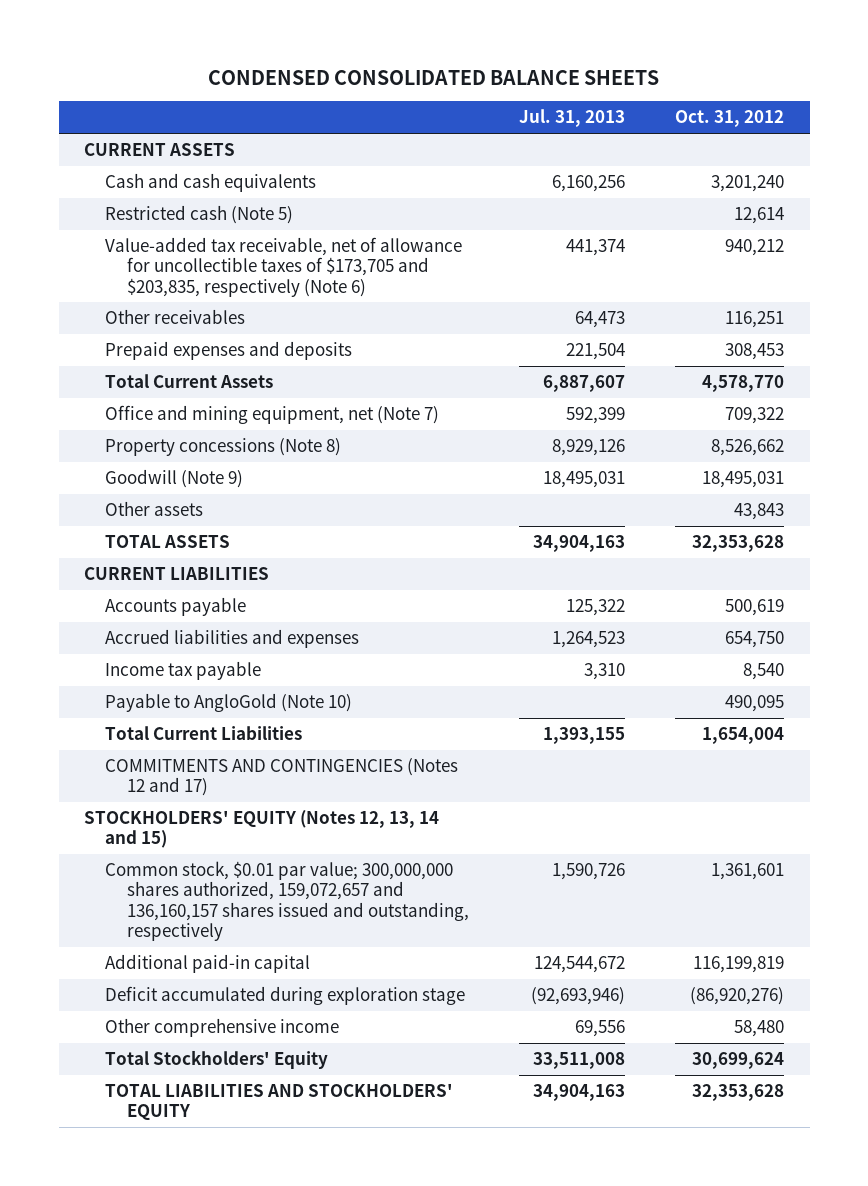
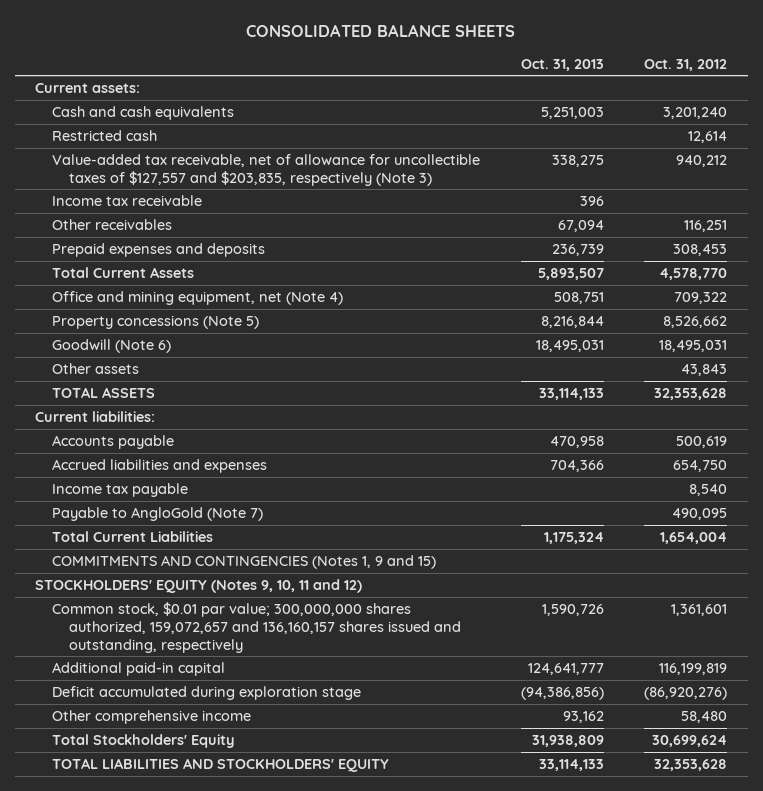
[208,69,660,85] CONDENSED CONSOLIDATED BALANCE SHEETS -> [246,24,516,38] CONSOLIDATED BALANCE SHEETS
[519,109,626,128] Jul. 31, 2013 -> none
none -> [520,58,604,71] Oct. 31, 2013
[83,142,235,156] CURRENT ASSETS -> [35,82,141,93] Current assets:
[105,204,294,224] Restricted cash (Note 5) -> [52,129,158,141] Restricted cash
[105,236,463,297] Value-added tax receivable, net of allowance for uncollectible taxes of $173,705 and $203,835, respectively (Note 6) -> [52,153,481,186] Value-added tax receivable, net of allowance for uncollectible taxes of $127,557 and $203,835, respectively (Note 3)
none -> [52,194,203,206] Income tax receivable
[105,404,440,424] Office and mining equipment, net (Note 7) -> [52,290,344,305] Office and mining equipment, net (Note 4)
[105,437,342,456] Property concessions (Note 8) -> [52,314,260,329] Property concessions (Note 5)
[105,468,244,488] Goodwill (Note 9) -> [52,338,172,353] Goodwill (Note 6)
[83,566,269,580] CURRENT LIABILITIES -> [35,410,156,422] Current liabilities:
[105,692,353,712] Payable to AngloGold (Note 10) -> [52,506,264,521] Payable to AngloGold (Note 7)
[105,757,459,797] COMMITMENTS AND CONTINGENCIES (Notes 12 and 17) -> [52,554,437,569] COMMITMENTS AND CONTINGENCIES (Notes 1, 9 and 15)
[83,809,439,849] STOCKHOLDERS' EQUITY (Notes 12, 13, 14 and 15) -> [35,578,363,593] STOCKHOLDERS' EQUITY (Notes 9, 10, 11 and 12)

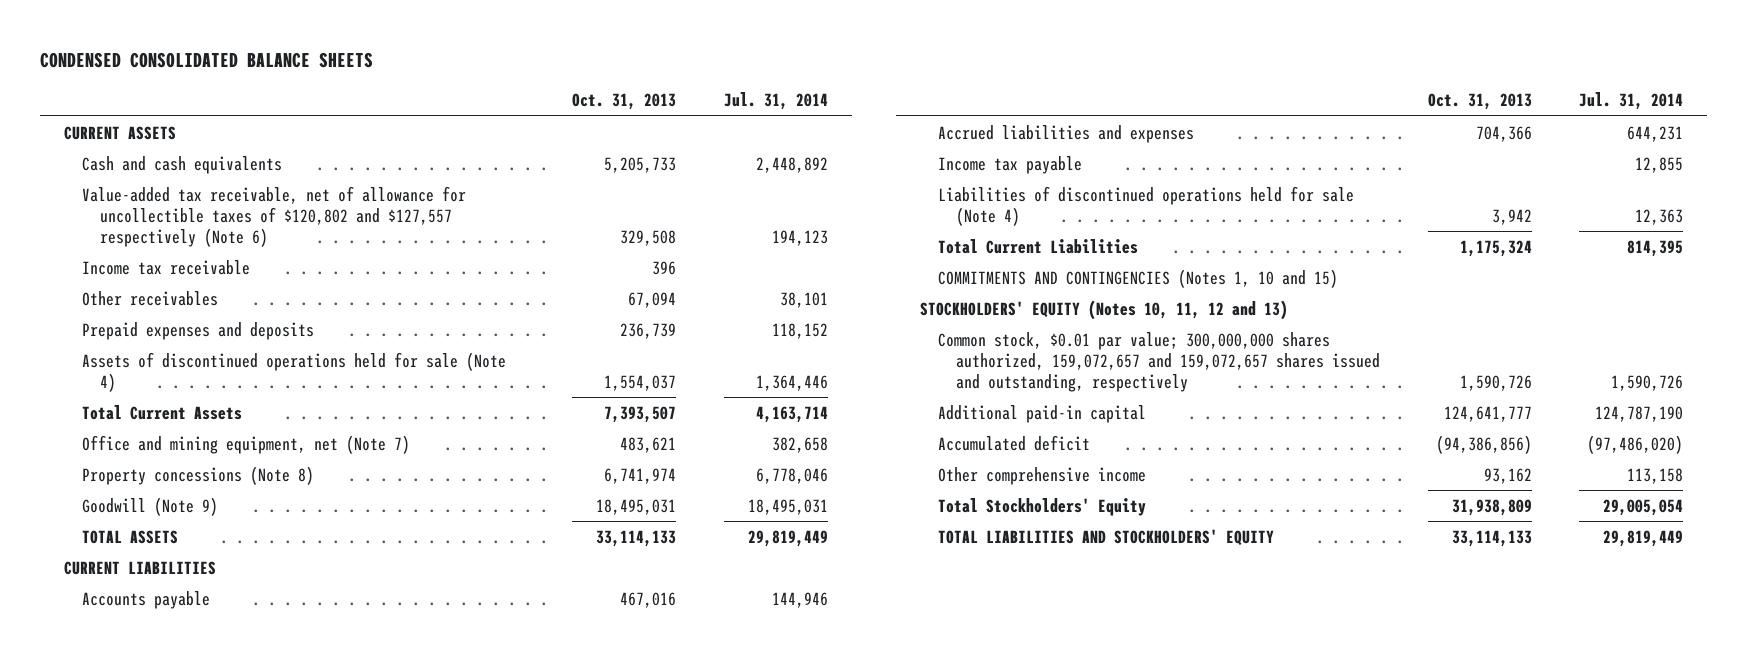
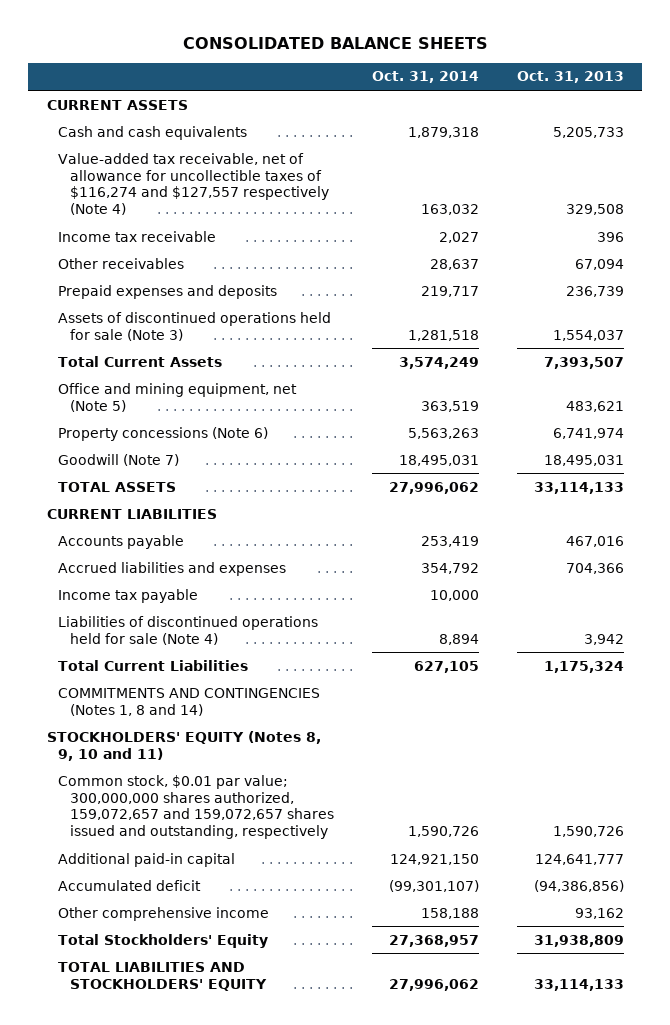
[40,52,374,69] CONDENSED CONSOLIDATED BALANCE SHEETS -> [183,37,489,50] CONSOLIDATED BALANCE SHEETS
[724,92,829,111] Jul. 31, 2014 -> none
none -> [371,71,479,84] Oct. 31, 2014
[82,185,467,247] Value-added tax receivable, net of allowance for uncollectible taxes of $120,802 and $127,557 respectively (Note 6) -> [58,152,330,216] Value-added tax receivable, net of allowance for uncollectible taxes of $116,274 and $127,557 respectively (Note 4)
[82,351,507,392] Assets of discontinued operations held for sale (Note 4) -> [58,311,332,341] Assets of discontinued operations held for sale (Note 3)
[82,434,411,454] Office and mining equipment, net (Note 7) -> [58,382,298,412] Office and mining equipment, net (Note 5)
[82,465,315,485] Property concessions (Note 8) -> [58,426,269,441] Property concessions (Note 6)
[82,496,219,516] Goodwill (Note 9) -> [58,453,180,466] Goodwill (Note 7)
[937,268,1338,288] COMMITMENTS AND CONTINGENCIES (Notes 1, 10 and 15) -> [58,687,321,716] COMMITMENTS AND CONTINGENCIES (Notes 1, 8 and 14)
[919,299,1288,320] STOCKHOLDERS' EQUITY (Notes 10, 11, 12 and 13) -> [46,730,321,761] STOCKHOLDERS' EQUITY (Notes 8, 9, 10 and 11)

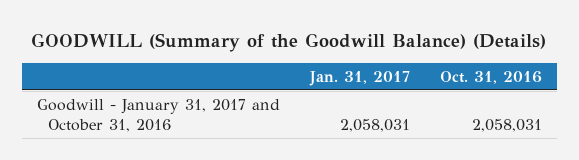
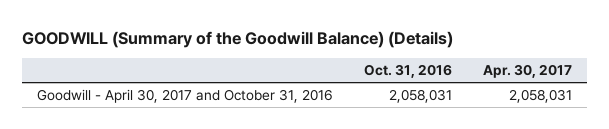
[308,70,410,86] Jan. 31, 2017 -> none
none -> [482,64,572,79] Apr. 30, 2017
[37,99,281,132] Goodwill - January 31, 2017 and October 31, 2016 -> [37,88,334,103] Goodwill - April 30, 2017 and October 31, 2016

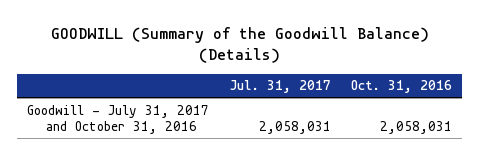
[482,64,572,79] Apr. 30, 2017 -> none
none -> [229,80,331,94] Jul. 31, 2017
[37,88,334,103] Goodwill - April 30, 2017 and October 31, 2016 -> [27,104,210,134] Goodwill - July 31, 2017 and October 31, 2016

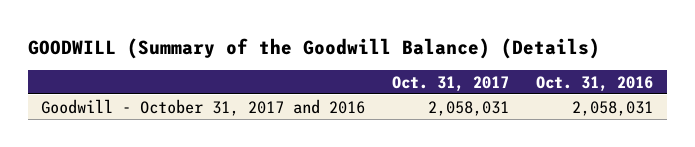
[229,80,331,94] Jul. 31, 2017 -> none
none -> [392,75,510,92] Oct. 31, 2017
[27,104,210,134] Goodwill - July 31, 2017 and October 31, 2016 -> [41,98,366,116] Goodwill - October 31, 2017 and 2016

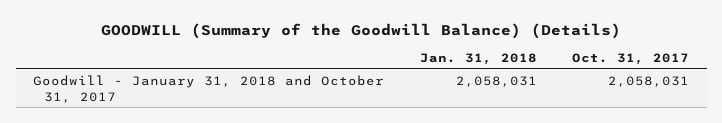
[536,75,654,92] Oct. 31, 2016 -> none
none -> [419,52,537,65] Jan. 31, 2018
[41,98,366,116] Goodwill - October 31, 2017 and 2016 -> [33,75,385,103] Goodwill - January 31, 2018 and October 31, 2017

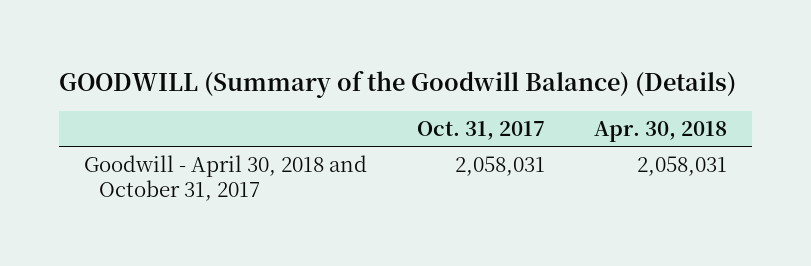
[419,52,537,65] Jan. 31, 2018 -> none
none -> [594,121,728,143] Apr. 30, 2018
[33,75,385,103] Goodwill - January 31, 2018 and October 31, 2017 -> [83,155,367,202] Goodwill - April 30, 2018 and October 31, 2017

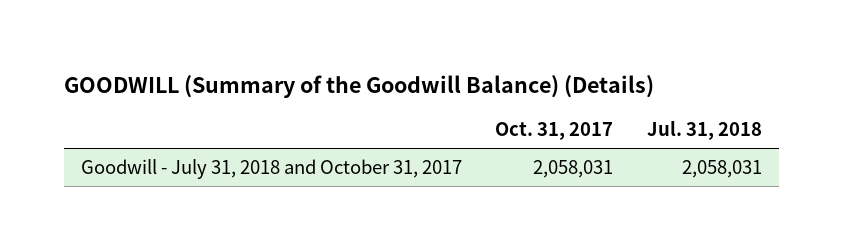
[594,121,728,143] Apr. 30, 2018 -> none
none -> [647,120,763,141] Jul. 31, 2018
[83,155,367,202] Goodwill - April 30, 2018 and October 31, 2017 -> [80,159,462,180] Goodwill - July 31, 2018 and October 31, 2017

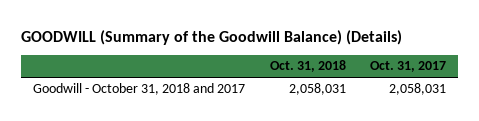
[647,120,763,141] Jul. 31, 2018 -> none
none -> [269,60,346,73] Oct. 31, 2018
[80,159,462,180] Goodwill - July 31, 2018 and October 31, 2017 -> [32,83,245,96] Goodwill - October 31, 2018 and 2017

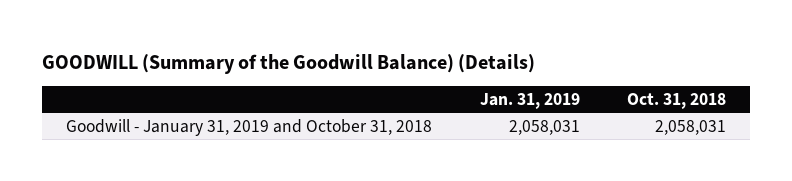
[370,61,447,73] Oct. 31, 2017 -> none
none -> [479,92,580,109] Jan. 31, 2019
[32,83,245,96] Goodwill - October 31, 2018 and 2017 -> [65,118,432,136] Goodwill - January 31, 2019 and October 31, 2018

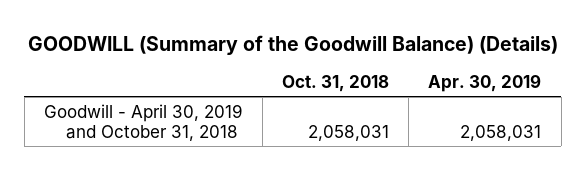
[479,92,580,109] Jan. 31, 2019 -> none
none -> [428,74,542,93] Apr. 30, 2019
[65,118,432,136] Goodwill - January 31, 2019 and October 31, 2018 -> [43,103,243,141] Goodwill - April 30, 2019 and October 31, 2018

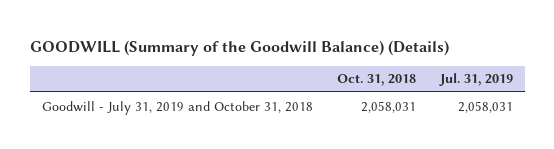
[428,74,542,93] Apr. 30, 2019 -> none
none -> [438,73,513,87] Jul. 31, 2019
[43,103,243,141] Goodwill - April 30, 2019 and October 31, 2018 -> [41,100,313,115] Goodwill - July 31, 2019 and October 31, 2018

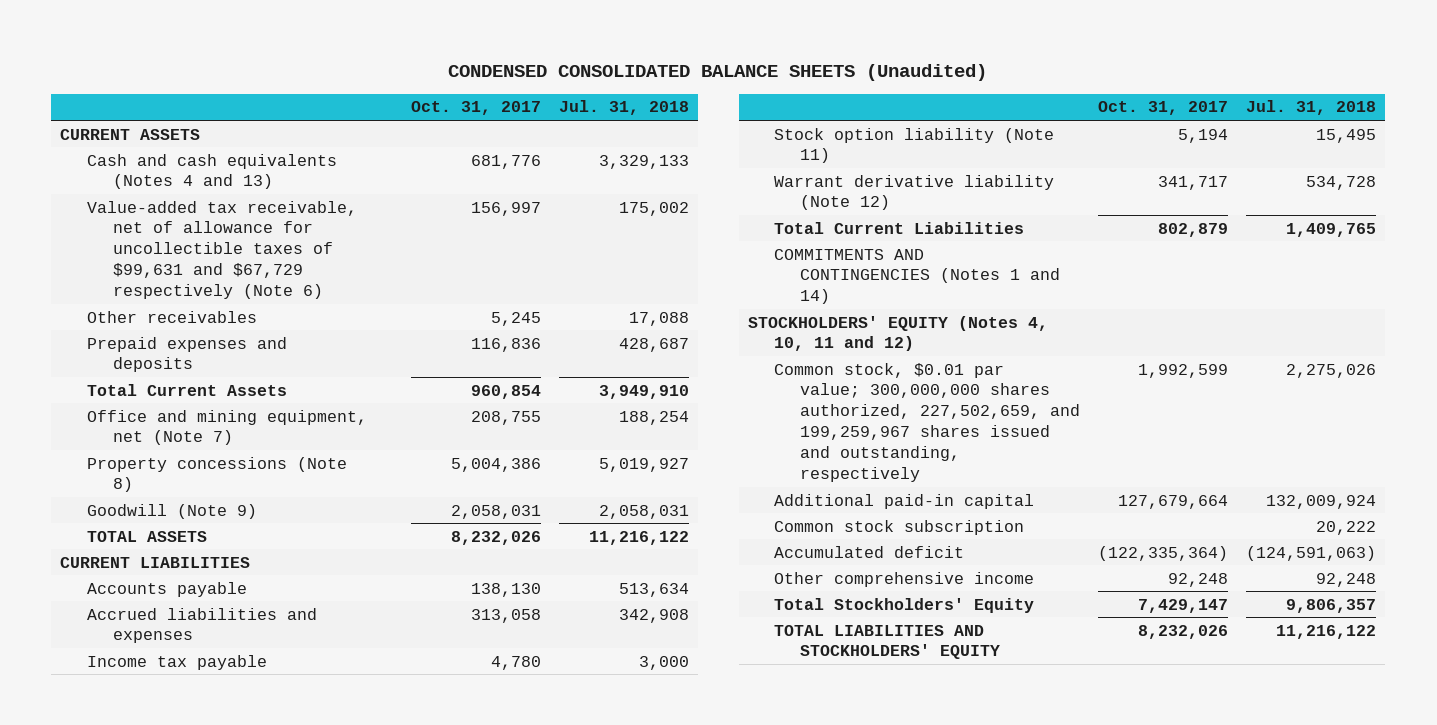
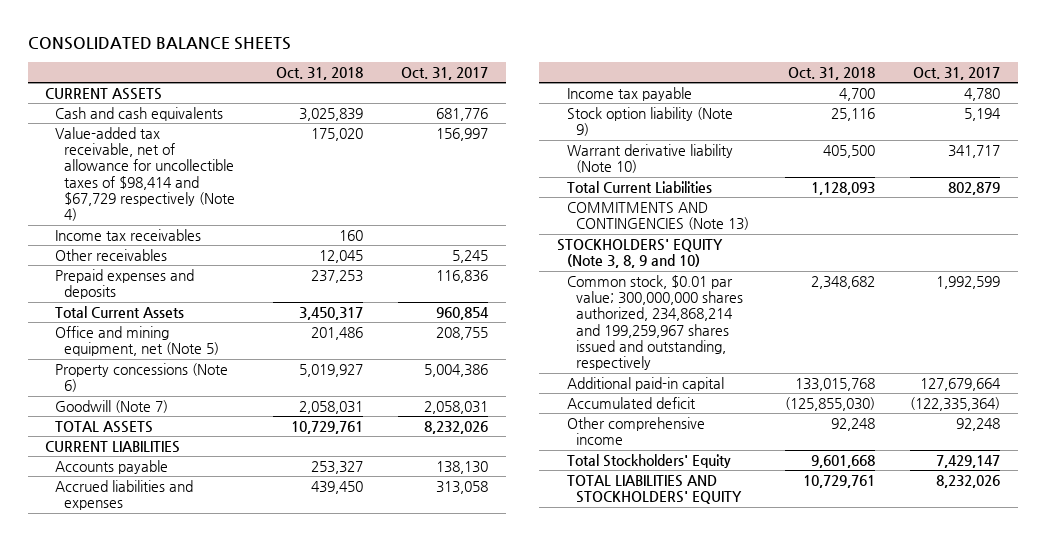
[448,64,988,82] CONDENSED CONSOLIDATED BALANCE SHEETS (Unaudited) -> [27,37,291,51] CONSOLIDATED BALANCE SHEETS
[558,100,689,116] Jul. 31, 2018 -> none
none -> [275,66,363,80] Oct. 31, 2018
[86,153,337,190] Cash and cash equivalents (Notes 4 and 13) -> [54,106,223,121] Cash and cash equivalents
[86,200,357,299] Value-added tax receivable, net of allowance for uncollectible taxes of $99,631 and $67,729 respectively (Note 6) -> [54,126,236,222] Value-added tax receivable, net of allowance for uncollectible taxes of $98,414 and $67,729 respectively (Note 4)
none -> [54,228,201,241] Income tax receivables
[86,409,367,446] Office and mining equipment, net (Note 7) -> [54,325,220,357] Office and mining equipment, net (Note 5)
[86,456,347,493] Property concessions (Note 8) -> [54,362,228,393] Property concessions (Note 6)
[86,503,257,519] Goodwill (Note 9) -> [54,399,168,413] Goodwill (Note 7)
[774,127,1055,164] Stock option liability (Note 11) -> [566,106,733,137] Stock option liability (Note 9)
[774,174,1055,211] Warrant derivative liability (Note 12) -> [566,143,733,174] Warrant derivative liability (Note 10)
[774,248,1061,305] COMMITMENTS AND CONTINGENCIES (Notes 1 and 14) -> [566,201,750,231] COMMITMENTS AND CONTINGENCIES (Note 13)
[748,315,1049,352] STOCKHOLDERS' EQUITY (Notes 4, 10, 11 and 12) -> [557,238,724,269] STOCKHOLDERS' EQUITY (Note 3, 8, 9 and 10)
[774,362,1081,482] Common stock, $0.01 par value; 300,000,000 shares authorized, 227,502,659, and 199,259,967 shares issued and outstanding, respectively -> [566,274,744,371] Common stock, $0.01 par value; 300,000,000 shares authorized, 234,868,214 and 199,259,967 shares issued and outstanding, respectively
[774,519,1025,535] Common stock subscription -> none

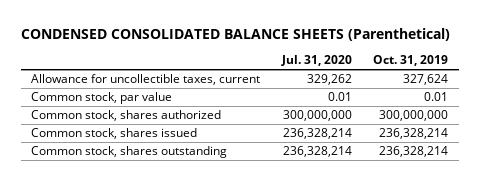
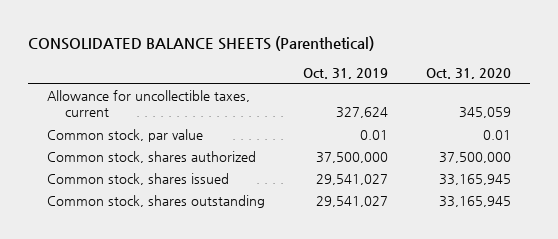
[20,28,450,42] CONDENSED CONSOLIDATED BALANCE SHEETS (Parenthetical) -> [27,36,374,52] CONSOLIDATED BALANCE SHEETS (Parenthetical)
[280,55,352,67] Jul. 31, 2020 -> none
none -> [426,67,512,79] Oct. 31, 2020
[379,110,449,122] 300,000,000 -> [316,151,389,163] 37,500,000
[379,128,449,140] 236,328,214 -> [316,173,389,185] 29,541,027
[379,146,449,158] 236,328,214 -> [316,195,389,207] 29,541,027

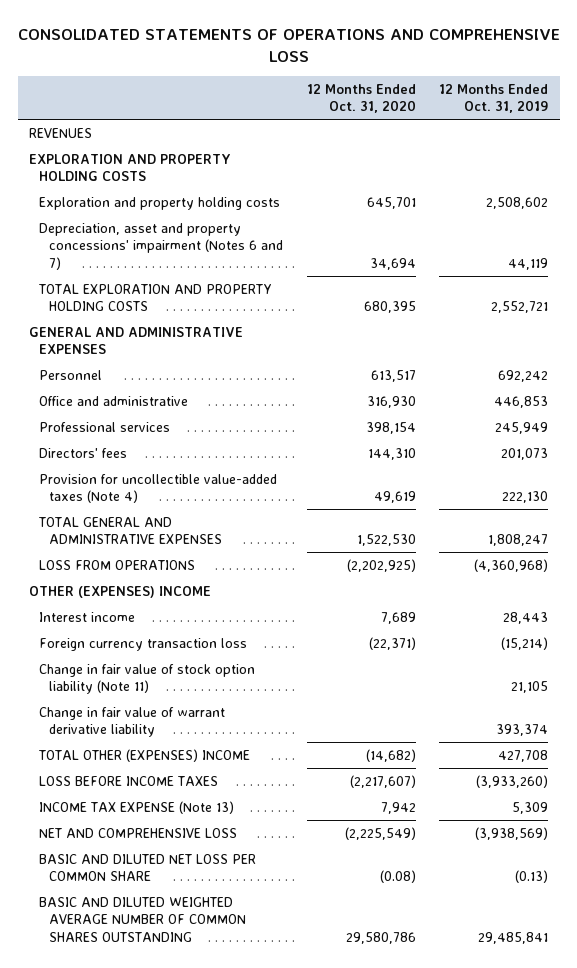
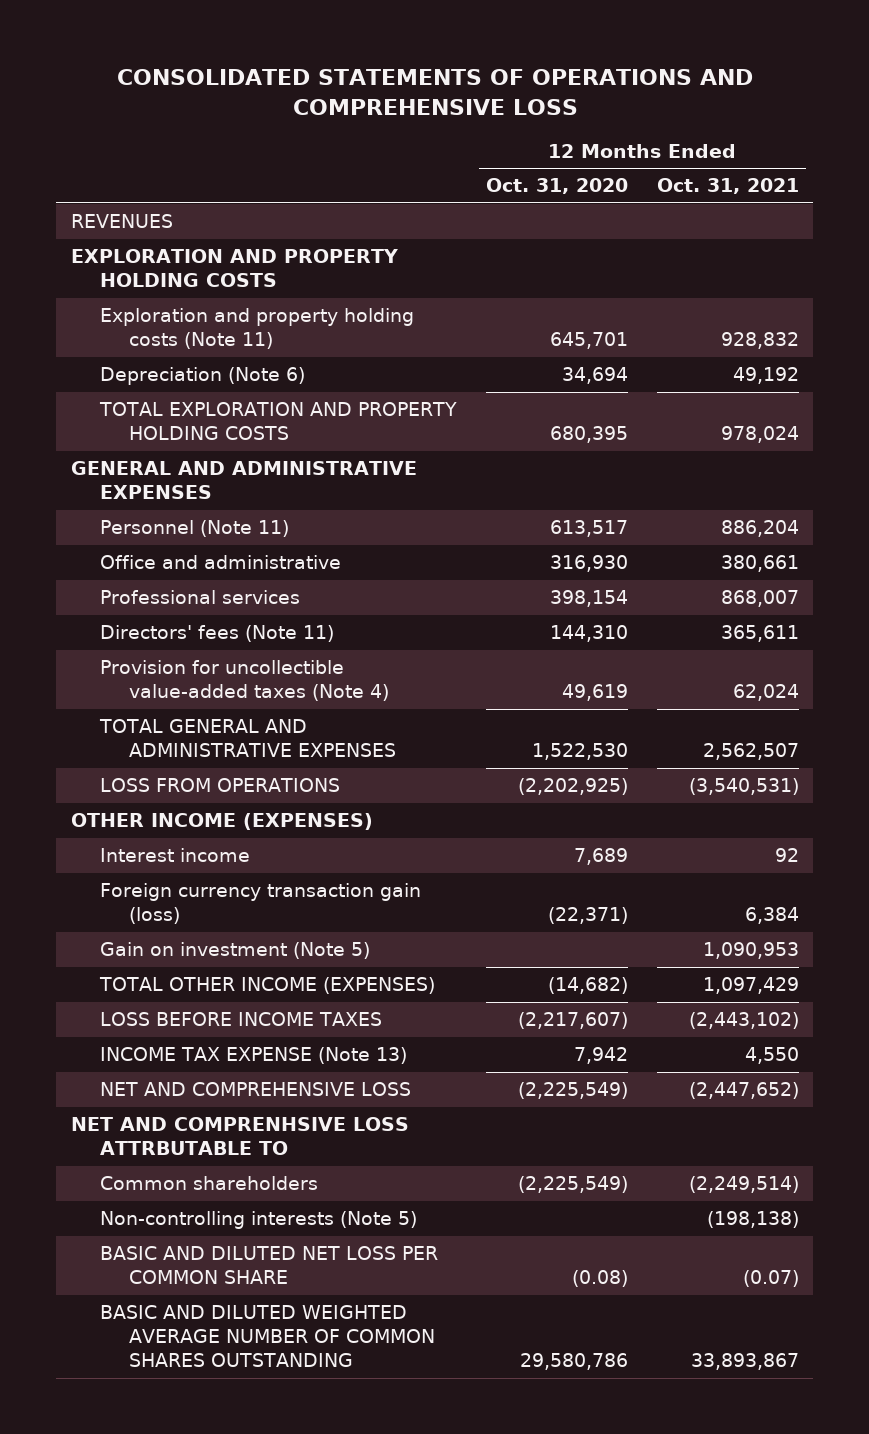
[438,83,548,114] 12 Months Ended Oct. 31, 2019 -> none
none -> [656,178,799,195] Oct. 31, 2021
[39,196,281,210] Exploration and property holding costs -> [99,308,414,350] Exploration and property holding costs (Note 11)
[39,222,284,271] Depreciation, asset and property concessions' impairment (Notes 6 and 7) -> [99,367,305,386] Depreciation (Note 6)
[39,369,103,380] Personnel -> [99,520,289,538] Personnel (Note 11)
[39,447,128,458] Directors' fees -> [99,625,334,643] Directors' fees (Note 11)
[29,585,212,598] OTHER (EXPENSES) INCOME -> [70,813,373,831] OTHER INCOME (EXPENSES)
[39,663,256,695] Change in fair value of stock option liability (Note 11) -> none
[39,706,226,738] Change in fair value of warrant derivative liability -> none
[39,637,248,651] Foreign currency transaction loss -> [99,883,421,925] Foreign currency transaction gain (loss)
none -> [99,942,370,960] Gain on investment (Note 5)
[38,748,251,762] TOTAL OTHER (EXPENSES) INCOME -> [98,977,435,995] TOTAL OTHER INCOME (EXPENSES)
none -> [70,1117,409,1156] NET AND COMPRENHSIVE LOSS ATTRBUTABLE TO
none -> [99,1176,318,1191] Common shareholders
none -> [99,1211,417,1230] Non-controlling interests (Note 5)

